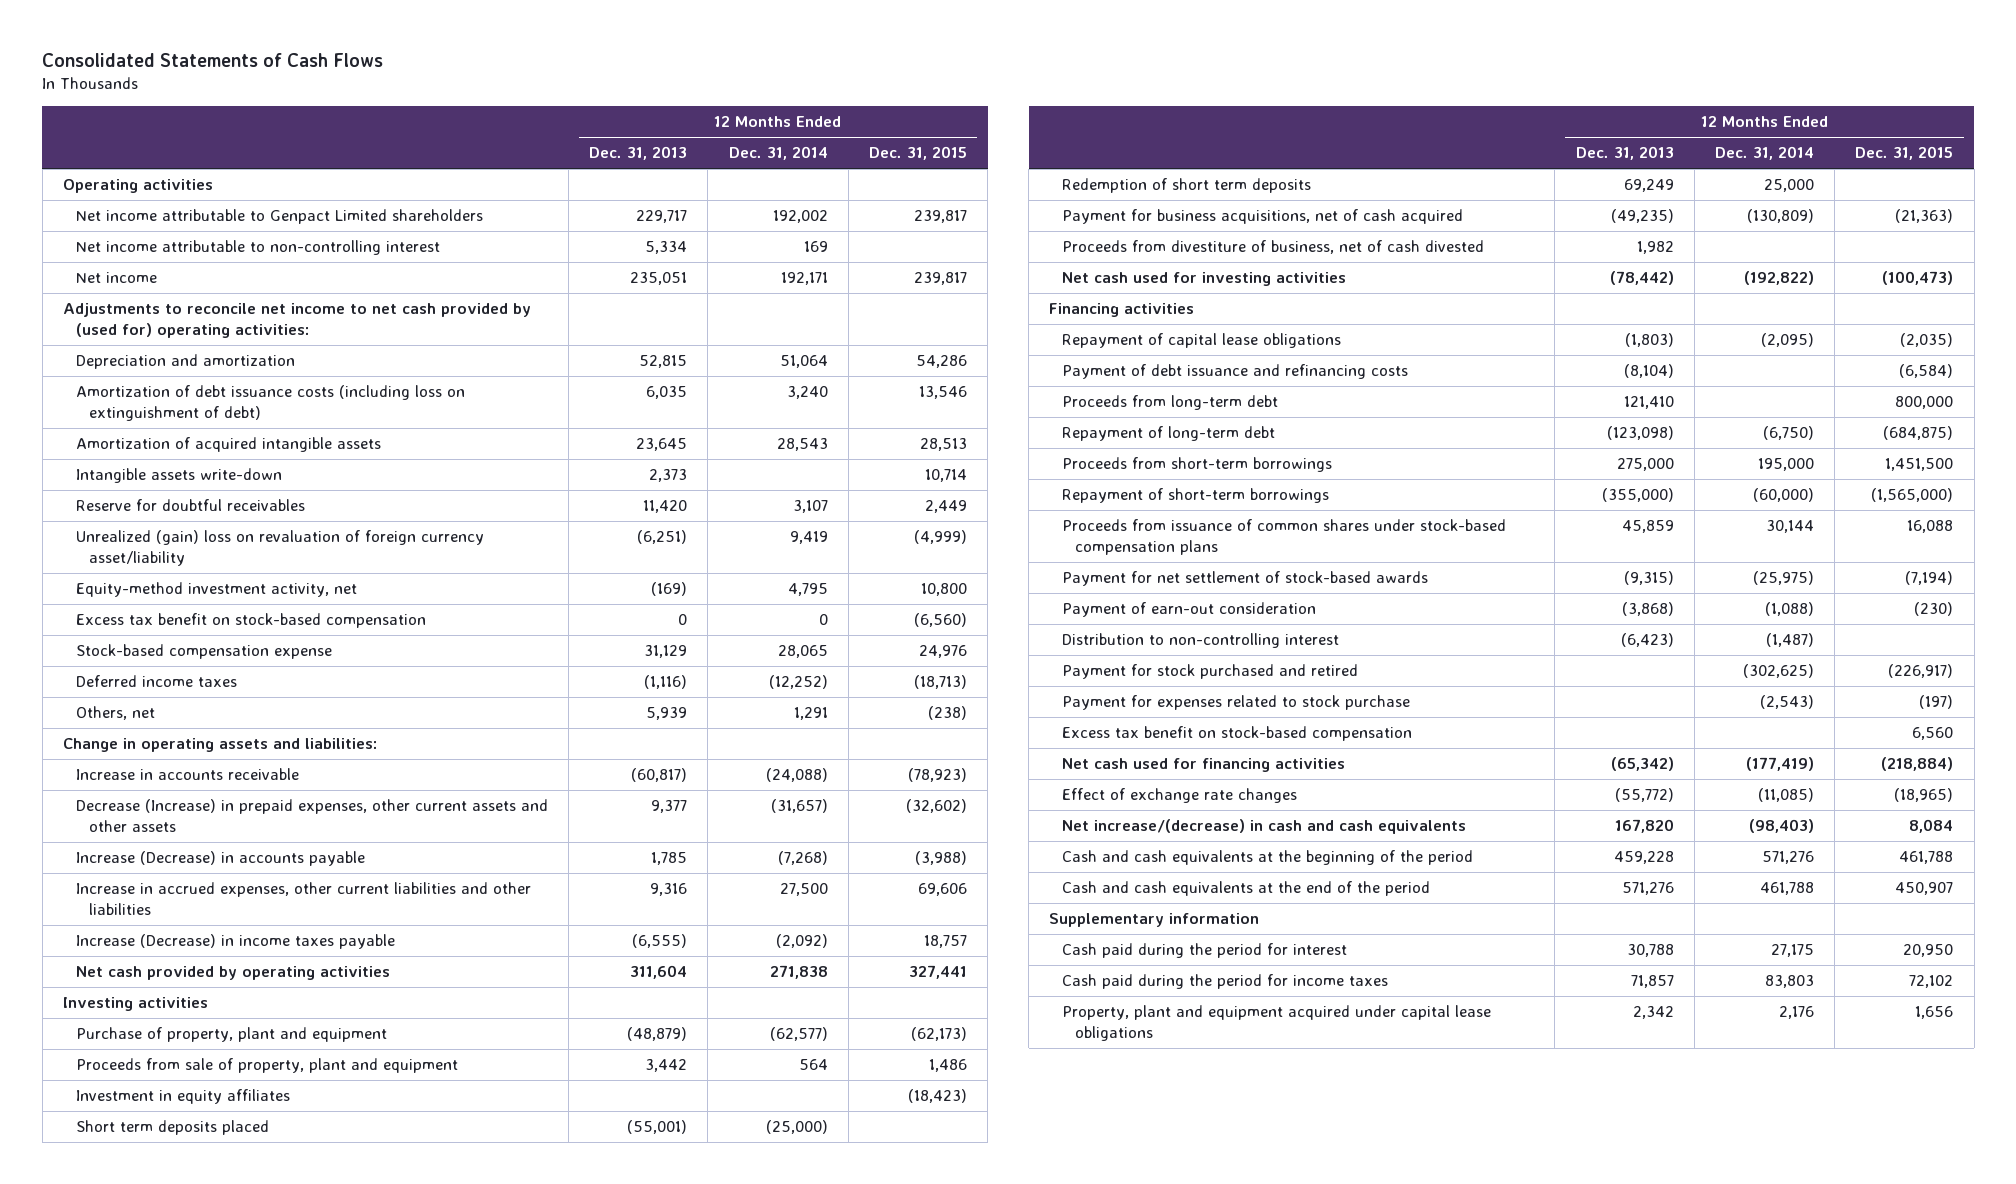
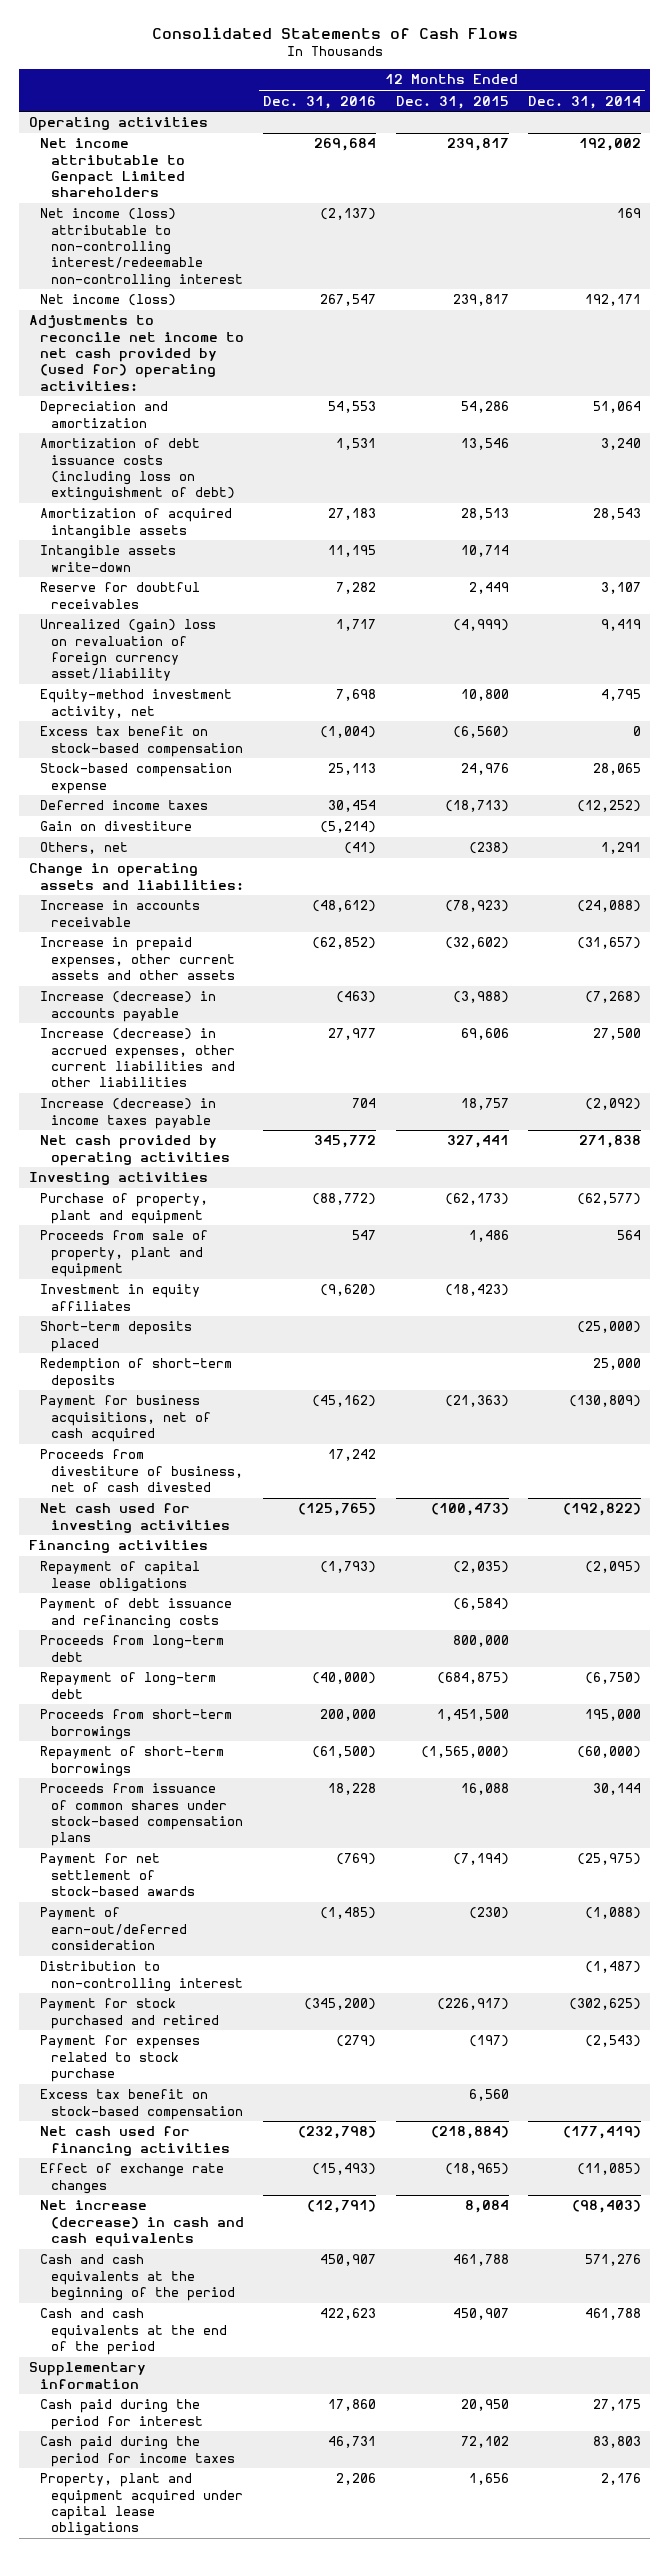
[589,146,688,161] Dec. 31, 2013 -> none
none -> [263,95,377,109] Dec. 31, 2016
[75,240,440,256] Net income attributable to non-controlling interest -> [40,208,244,288] Net income (loss) attributable to non-controlling interest/redeemable non-controlling interest
[75,272,157,284] Net income -> [40,294,177,307] Net income (loss)
none -> [40,821,193,832] Gain on divestiture
[75,799,548,832] Decrease (Increase) in prepaid expenses, other current assets and other assets -> [40,937,236,981] Increase in prepaid expenses, other current assets and other assets
[75,851,365,867] Increase (Decrease) in accounts payable -> [40,991,217,1022] Increase (decrease) in accounts payable
[75,882,531,915] Increase in accrued expenses, other current liabilities and other liabilities -> [40,1028,236,1088] Increase (decrease) in accrued expenses, other current liabilities and other liabilities
[75,934,395,950] Increase (Decrease) in income taxes payable -> [40,1098,217,1129] Increase (decrease) in income taxes payable
[75,1120,269,1136] Short term deposits placed -> [40,1321,193,1352] Short-term deposits placed
[1062,178,1312,194] Redemption of short term deposits -> [40,1358,233,1389] Redemption of short-term deposits
[1062,602,1317,618] Payment of earn-out consideration -> [40,1907,188,1951] Payment of earn-out/deferred consideration
[1062,819,1467,835] Net increase/(decrease) in cash and cash equivalents -> [40,2200,245,2248] Net increase (decrease) in cash and cash equivalents

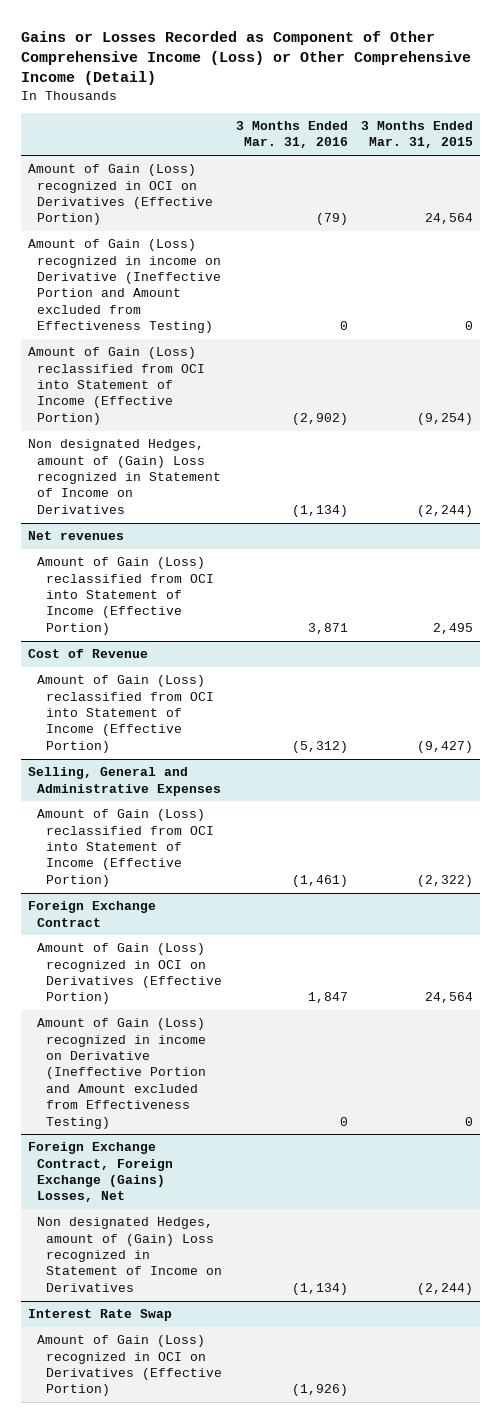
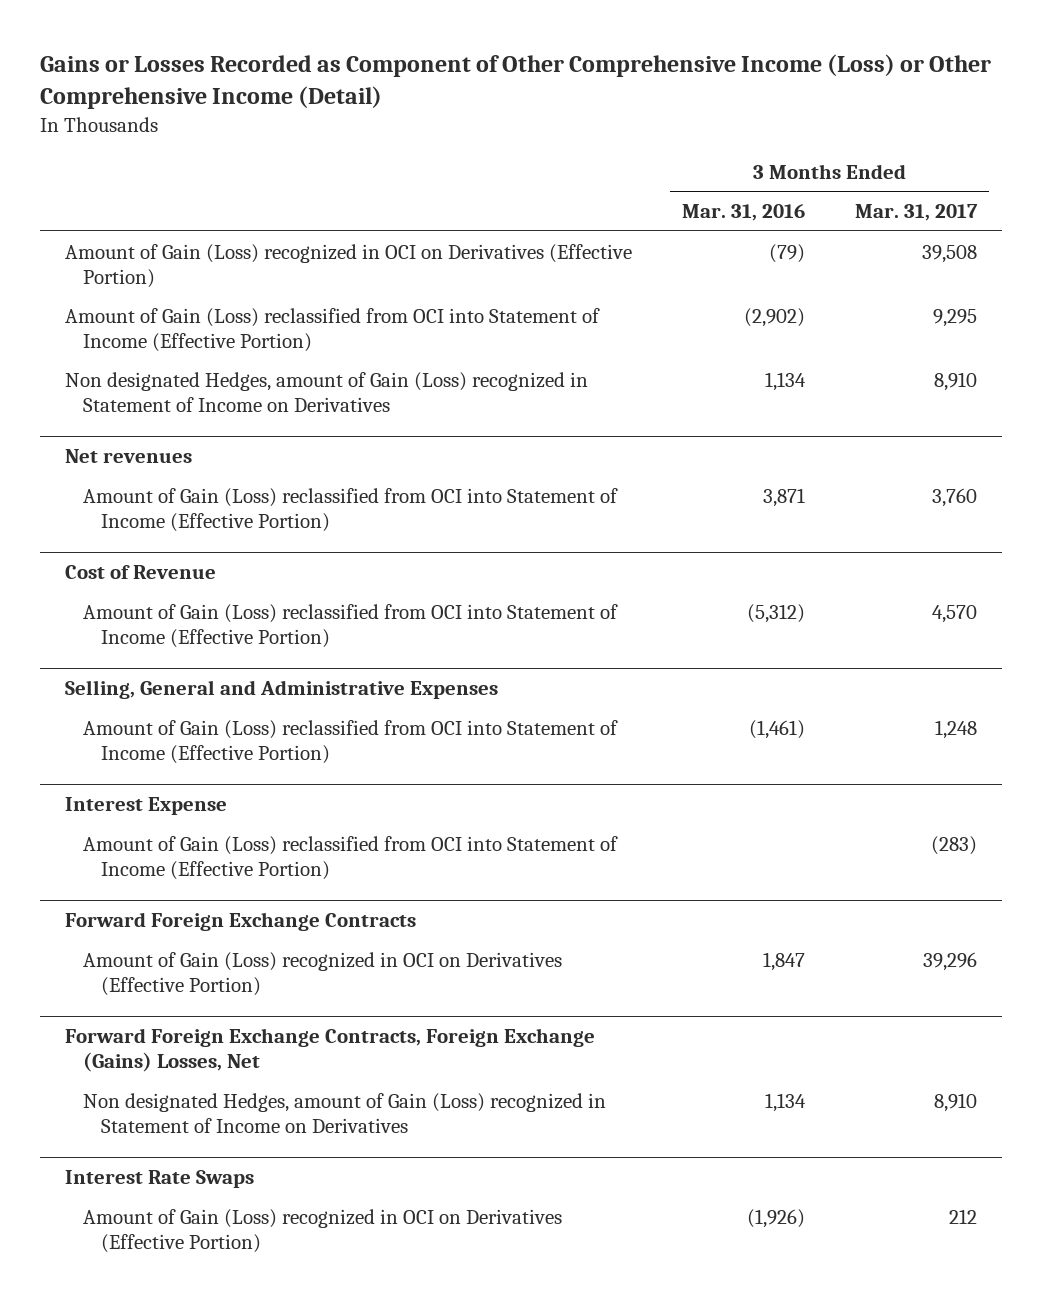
[360,121,473,149] 3 Months Ended Mar. 31, 2015 -> none
none -> [855,204,979,222] Mar. 31, 2017
[27,239,222,334] Amount of Gain (Loss) recognized in income on Derivative (Ineffective Portion and Amount excluded from Effectiveness Testing) -> none
[27,439,222,514] Non designated Hedges, amount of (Gain) Loss recognized in Statement of Income on Derivatives -> [65,371,589,412] Non designated Hedges, amount of Gain (Loss) recognized in Statement of Income on Derivatives
[291,504,348,517] (1,134) -> [765,371,807,391] 1,134
none -> [65,797,228,816] Interest Expense
none -> [83,835,619,880] Amount of Gain (Loss) reclassified from OCI into Statement of Income (Effective Portion)
[27,901,156,927] Foreign Exchange Contract -> [65,912,417,932] Forward Foreign Exchange Contracts
[37,1018,207,1129] Amount of Gain (Loss) recognized in income on Derivative (Ineffective Portion and Amount excluded from Effectiveness Testing) -> none
[27,1142,174,1203] Foreign Exchange Contract, Foreign Exchange (Gains) Losses, Net -> [65,1028,596,1073] Forward Foreign Exchange Contracts, Foreign Exchange (Gains) Losses, Net
[37,1217,223,1292] Non designated Hedges, amount of (Gain) Loss recognized in Statement of Income on Derivatives -> [83,1092,607,1133] Non designated Hedges, amount of Gain (Loss) recognized in Statement of Income on Derivatives
[291,1282,348,1295] (1,134) -> [765,1092,807,1112] 1,134
[27,1309,172,1322] Interest Rate Swap -> [65,1170,255,1189] Interest Rate Swaps

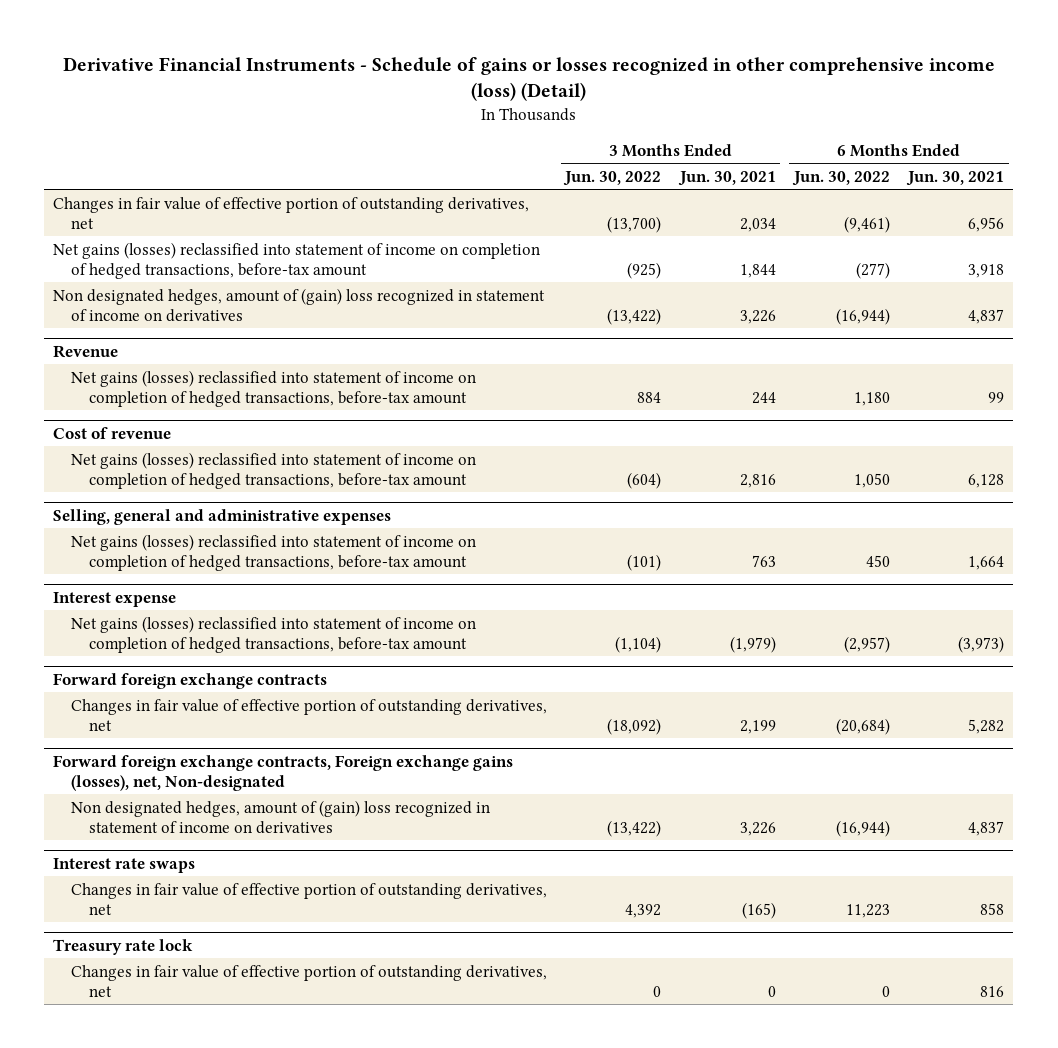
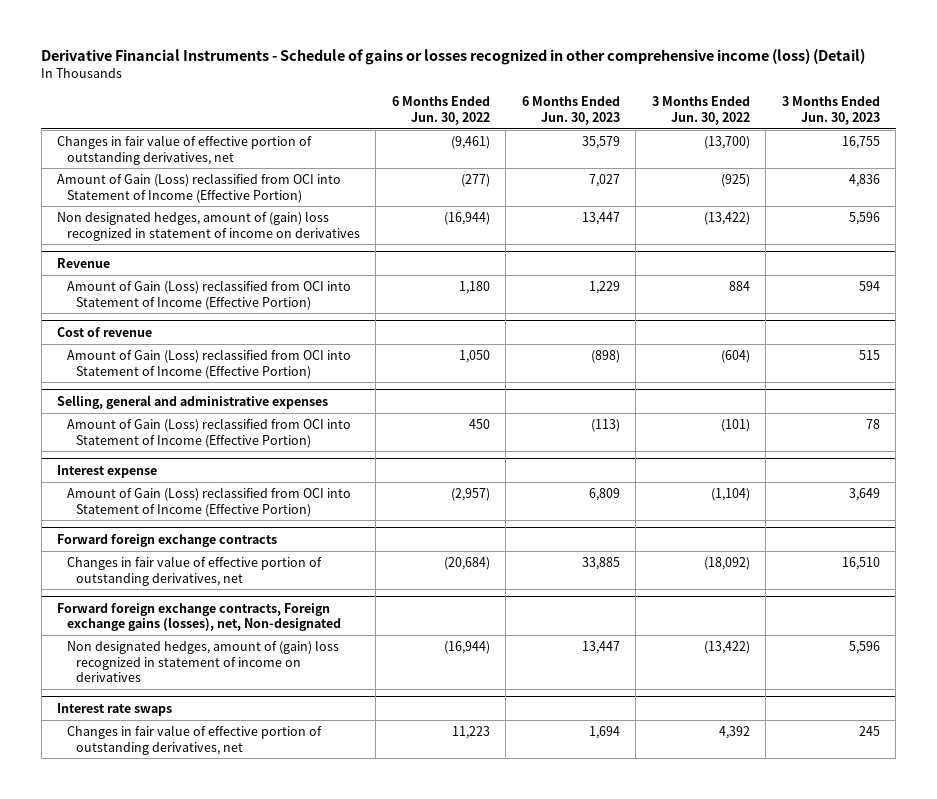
[677,171,776,187] Jun. 30, 2021 -> none
[906,171,1005,187] Jun. 30, 2021 -> none
none -> [521,96,620,125] 6 Months Ended Jun. 30, 2023
none -> [781,96,880,125] 3 Months Ended Jun. 30, 2023
[53,241,541,279] Net gains (losses) reclassified into statement of income on completion of hedged transactions, before-tax amount -> [57,173,342,203] Amount of Gain (Loss) reclassified from OCI into Statement of Income (Effective Portion)
[71,369,477,407] Net gains (losses) reclassified into statement of income on completion of hedged transactions, before-tax amount -> [66,280,351,310] Amount of Gain (Loss) reclassified from OCI into Statement of Income (Effective Portion)
[71,451,477,489] Net gains (losses) reclassified into statement of income on completion of hedged transactions, before-tax amount -> [66,349,351,379] Amount of Gain (Loss) reclassified from OCI into Statement of Income (Effective Portion)
[71,533,477,571] Net gains (losses) reclassified into statement of income on completion of hedged transactions, before-tax amount -> [66,418,351,448] Amount of Gain (Loss) reclassified from OCI into Statement of Income (Effective Portion)
[71,615,477,653] Net gains (losses) reclassified into statement of income on completion of hedged transactions, before-tax amount -> [66,487,351,517] Amount of Gain (Loss) reclassified from OCI into Statement of Income (Effective Portion)
[53,938,194,955] Treasury rate lock -> none
[71,964,548,997] Changes in fair value of effective portion of outstanding derivatives, net -> none

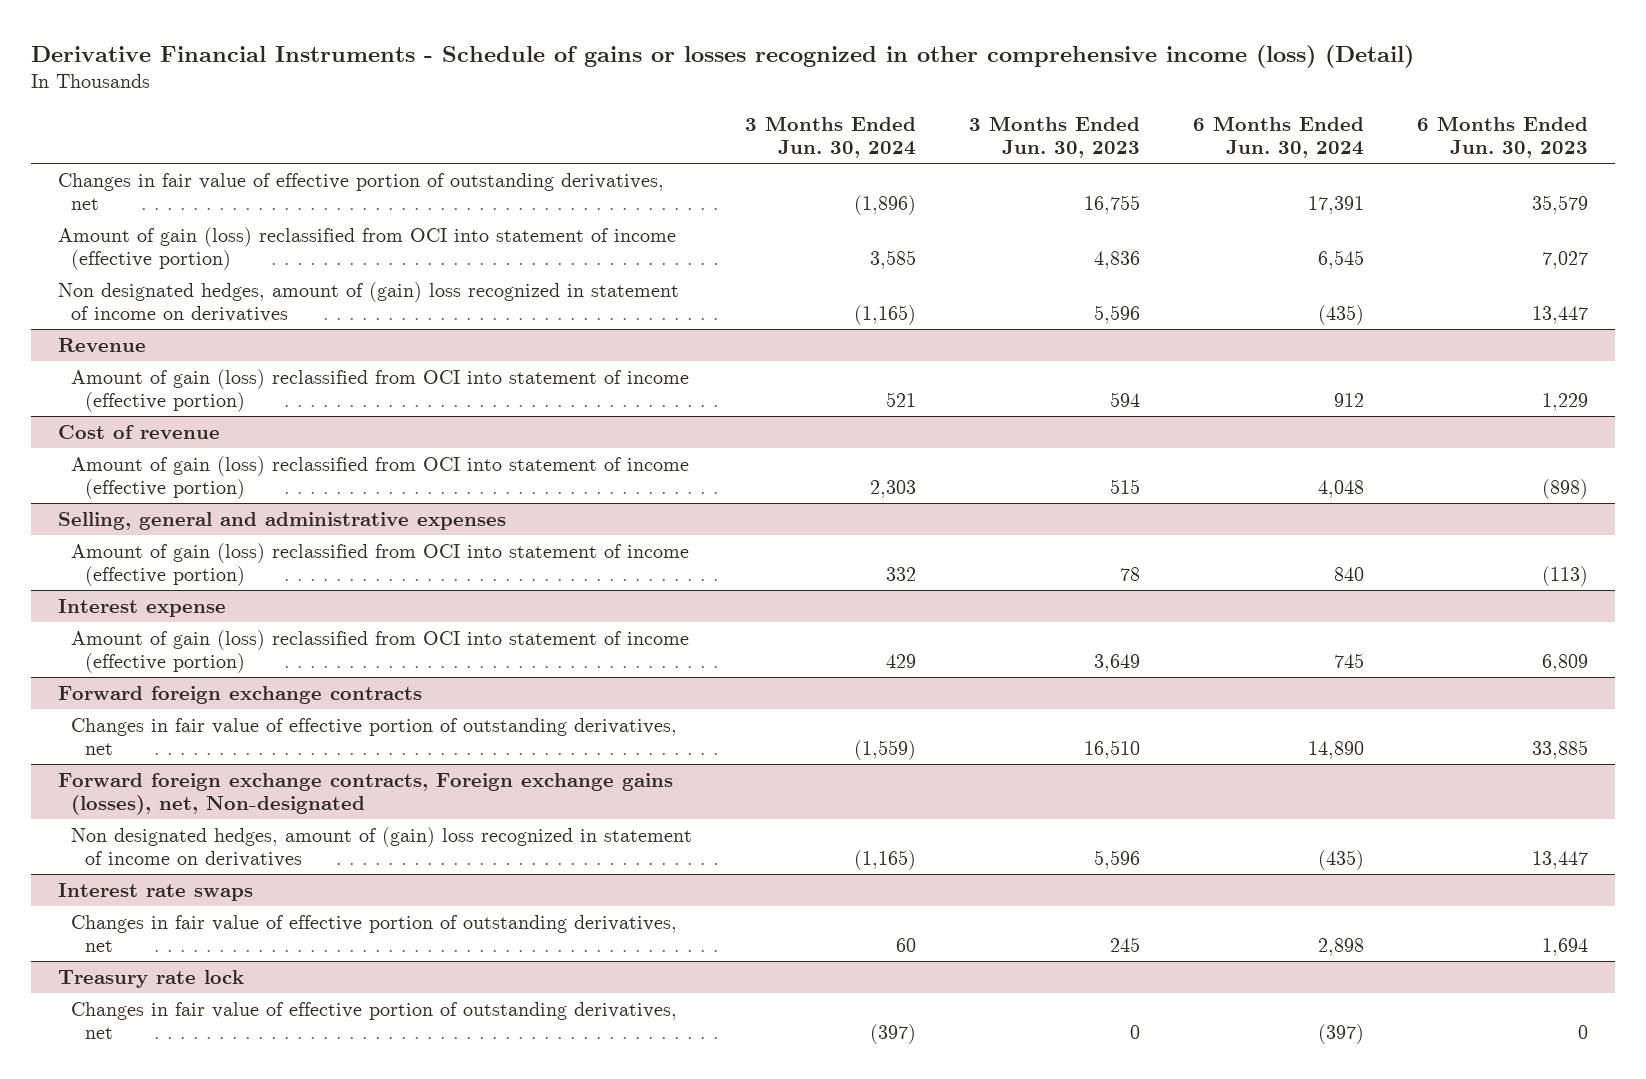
[391,96,490,125] 6 Months Ended Jun. 30, 2022 -> none
[651,96,750,125] 3 Months Ended Jun. 30, 2022 -> none
none -> [745,115,917,159] 3 Months Ended Jun. 30, 2024
none -> [1193,115,1365,159] 6 Months Ended Jun. 30, 2024
[57,173,342,203] Amount of Gain (Loss) reclassified from OCI into Statement of Income (Effective Portion) -> [57,226,676,271] Amount of gain (loss) reclassified from OCI into statement of income (effective portion)
[66,280,351,310] Amount of Gain (Loss) reclassified from OCI into Statement of Income (Effective Portion) -> [71,368,690,413] Amount of gain (loss) reclassified from OCI into statement of income (effective portion)
[66,349,351,379] Amount of Gain (Loss) reclassified from OCI into Statement of Income (Effective Portion) -> [71,455,690,500] Amount of gain (loss) reclassified from OCI into statement of income (effective portion)
[66,418,351,448] Amount of Gain (Loss) reclassified from OCI into Statement of Income (Effective Portion) -> [71,542,690,587] Amount of gain (loss) reclassified from OCI into statement of income (effective portion)
[66,487,351,517] Amount of Gain (Loss) reclassified from OCI into Statement of Income (Effective Portion) -> [71,629,690,674] Amount of gain (loss) reclassified from OCI into statement of income (effective portion)
none -> [57,969,244,988] Treasury rate lock
none -> [71,1001,678,1040] Changes in fair value of effective portion of outstanding derivatives, net

